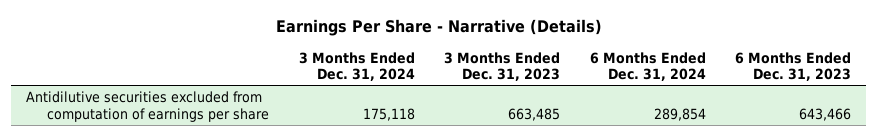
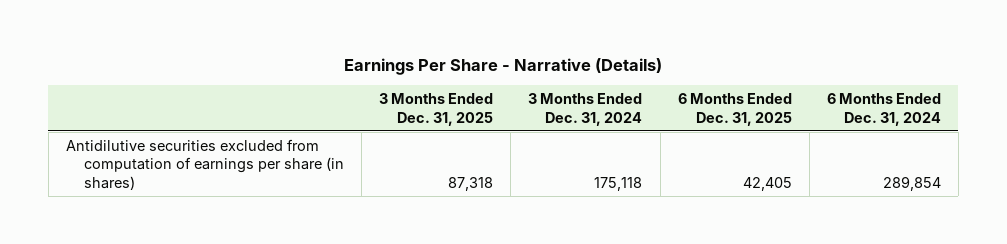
[444,51,561,81] 3 Months Ended Dec. 31, 2023 -> none
[735,51,852,81] 6 Months Ended Dec. 31, 2023 -> none
none -> [379,93,494,126] 3 Months Ended Dec. 31, 2025
none -> [677,93,792,126] 6 Months Ended Dec. 31, 2025
[25,91,269,122] Antidilutive securities excluded from computation of earnings per share -> [65,138,345,190] Antidilutive securities excluded from computation of earnings per share (in shares)

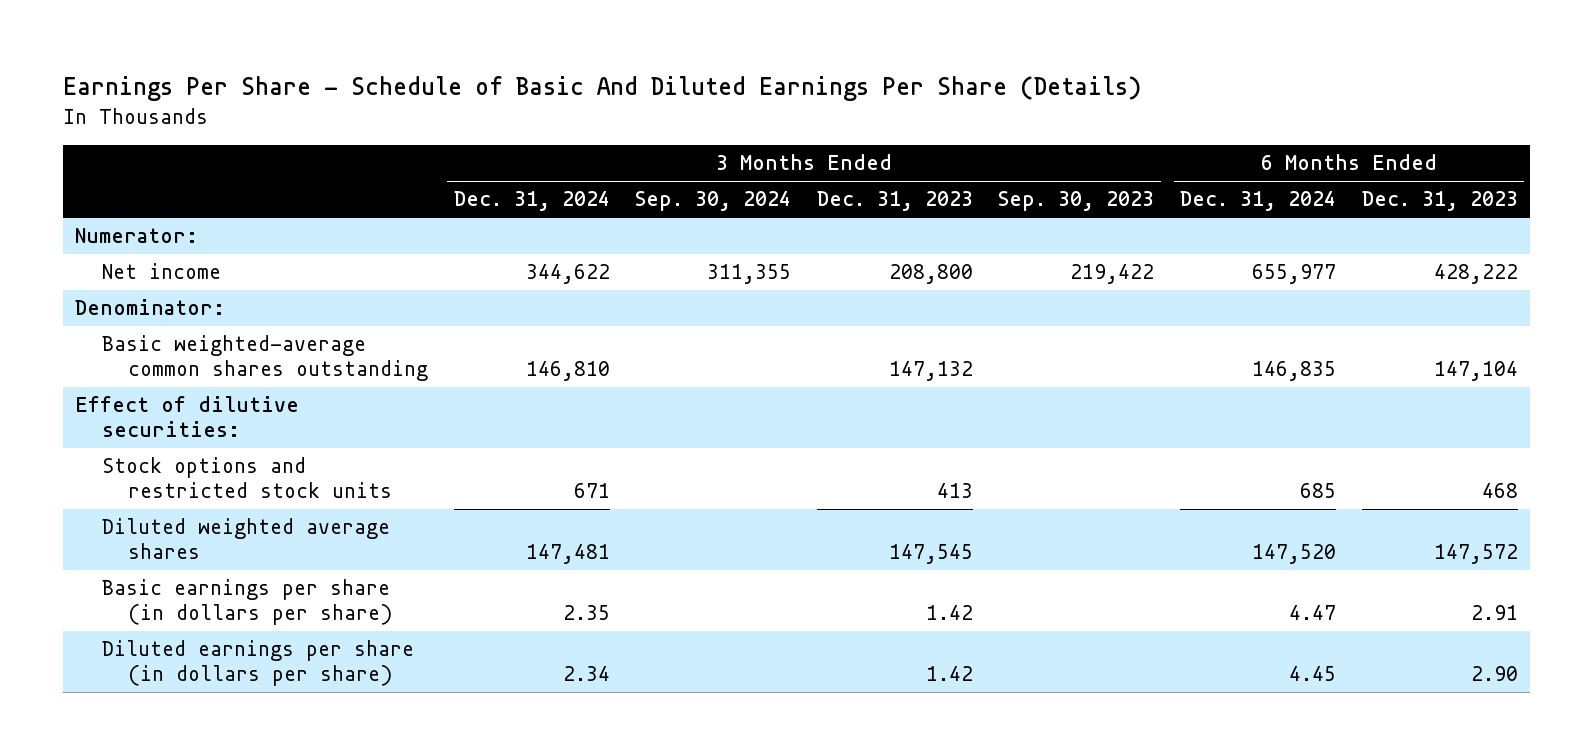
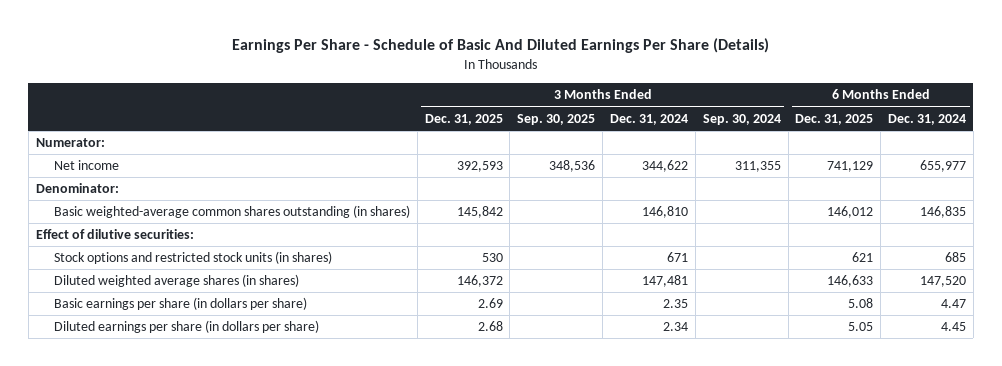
[816,191,973,212] Dec. 31, 2023 -> none
[998,191,1155,212] Sep. 30, 2023 -> none
[1361,191,1518,212] Dec. 31, 2023 -> none
none -> [424,113,503,125] Dec. 31, 2025
none -> [517,113,596,125] Sep. 30, 2025
none -> [795,113,874,125] Dec. 31, 2025
[101,335,429,382] Basic weighted-average common shares outstanding -> [53,205,410,219] Basic weighted-average common shares outstanding (in shares)
[101,457,393,499] Stock options and restricted stock units -> [53,251,332,265] Stock options and restricted stock units (in shares)
[101,518,390,560] Diluted weighted average shares -> [53,274,299,288] Diluted weighted average shares (in shares)

